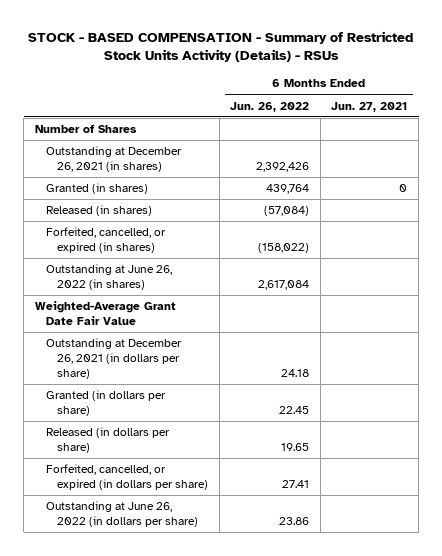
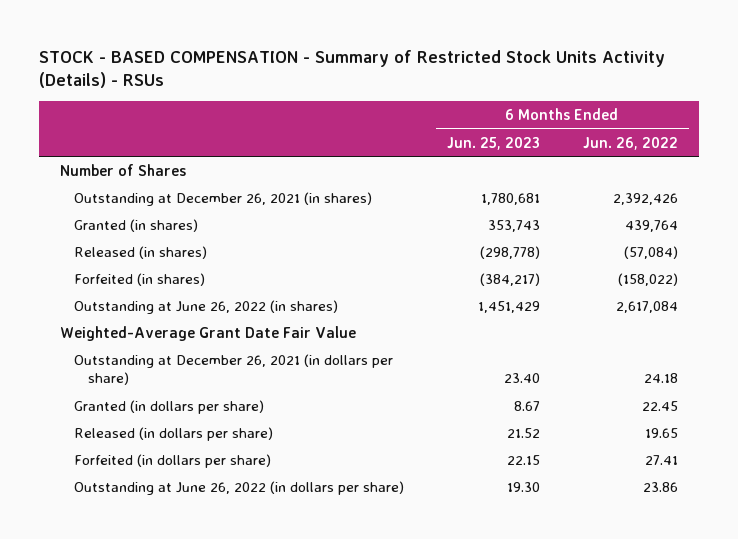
[331,101,408,112] Jun. 27, 2021 -> none
none -> [446,136,540,150] Jun. 25, 2023
[45,227,166,254] Forfeited, cancelled, or expired (in shares) -> [74,272,206,286] Forfeited (in shares)
[45,464,209,491] Forfeited, cancelled, or expired (in dollars per share) -> [74,453,272,468] Forfeited (in dollars per share)

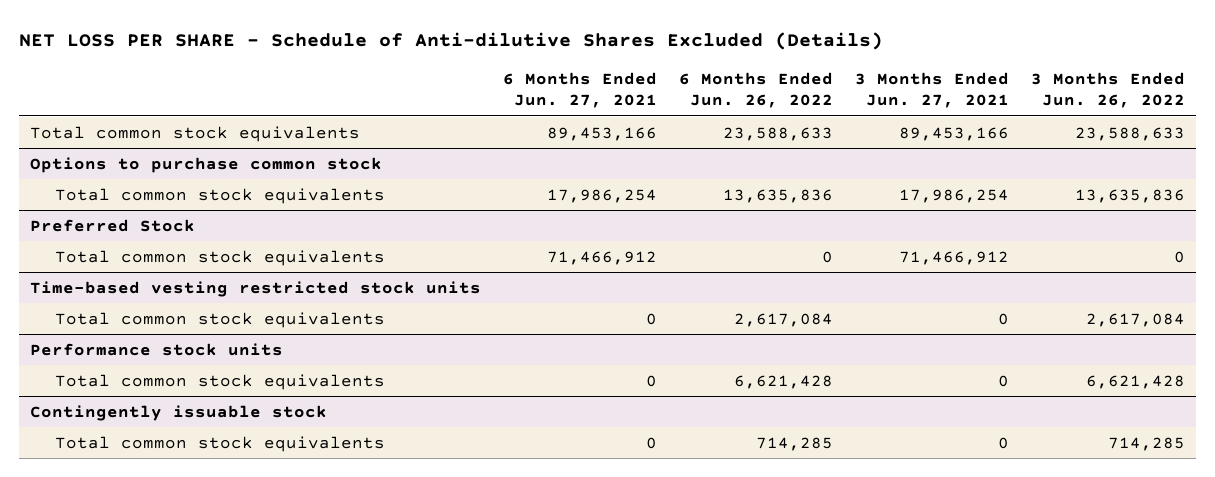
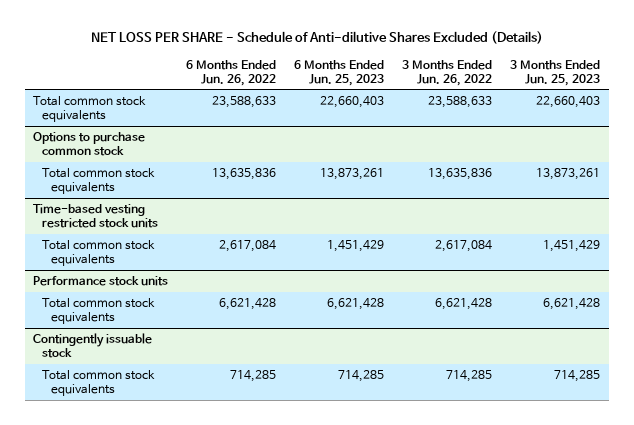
[502,71,657,109] 6 Months Ended Jun. 27, 2021 -> none
[855,71,1010,109] 3 Months Ended Jun. 27, 2021 -> none
none -> [294,59,385,86] 6 Months Ended Jun. 25, 2023
none -> [510,59,601,86] 3 Months Ended Jun. 25, 2023
[29,218,195,232] Preferred Stock -> none
[54,249,385,266] Total common stock equivalents -> none

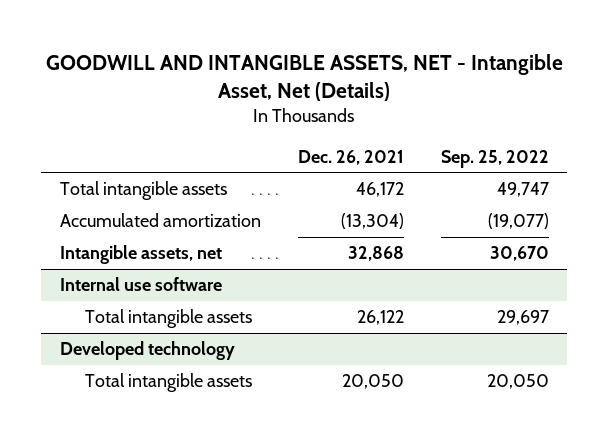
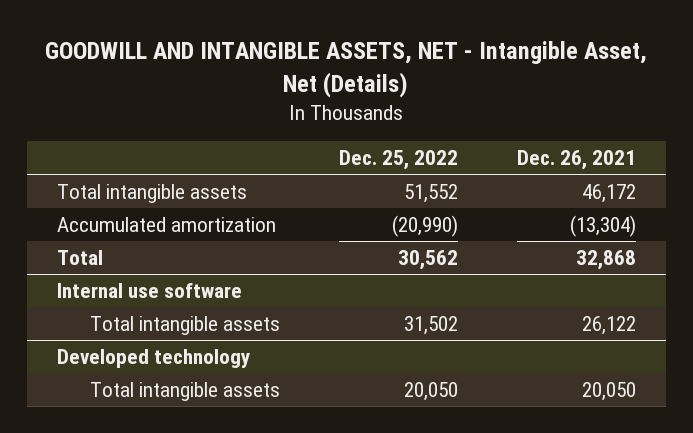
[440,149,549,168] Sep. 25, 2022 -> none
none -> [338,149,458,170] Dec. 25, 2022
[59,245,222,265] Intangible assets, net -> [56,250,103,266] Total

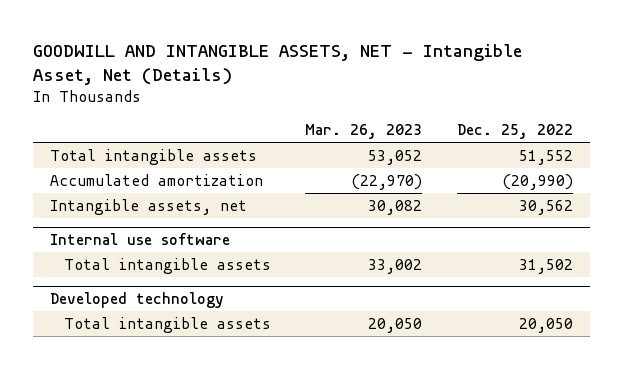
[517,149,637,170] Dec. 26, 2021 -> none
none -> [305,124,423,140] Mar. 26, 2023
[56,250,103,266] Total -> [49,198,247,215] Intangible assets, net

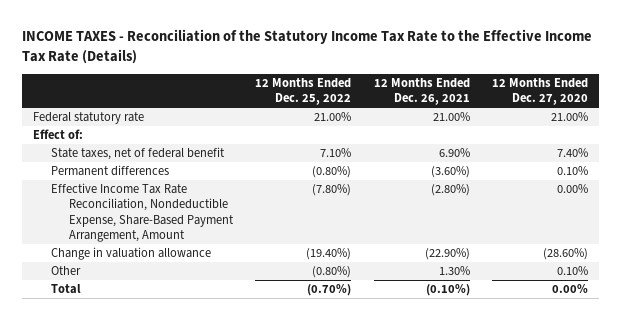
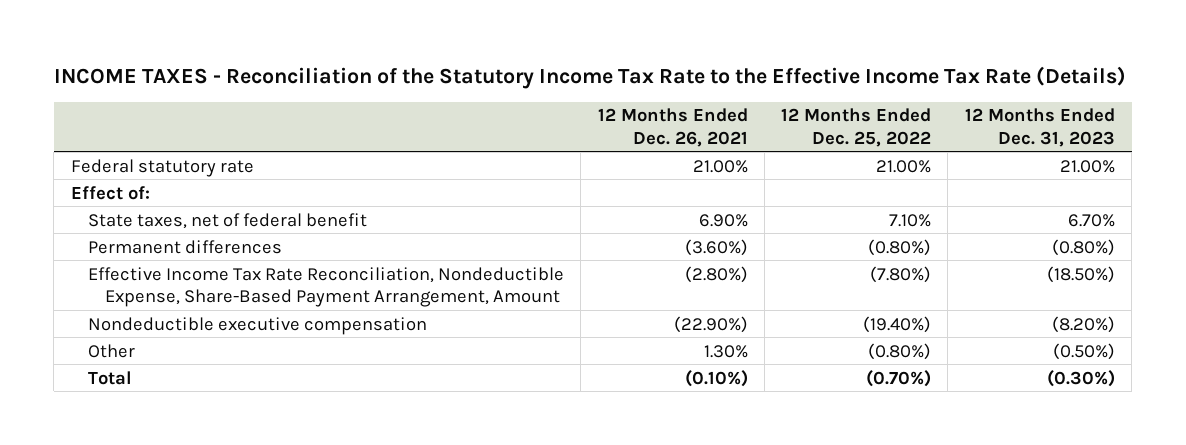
[491,78,588,106] 12 Months Ended Dec. 27, 2020 -> none
none -> [964,108,1115,147] 12 Months Ended Dec. 31, 2023
[51,247,212,261] Change in valuation allowance -> [87,316,427,335] Nondeductible executive compensation

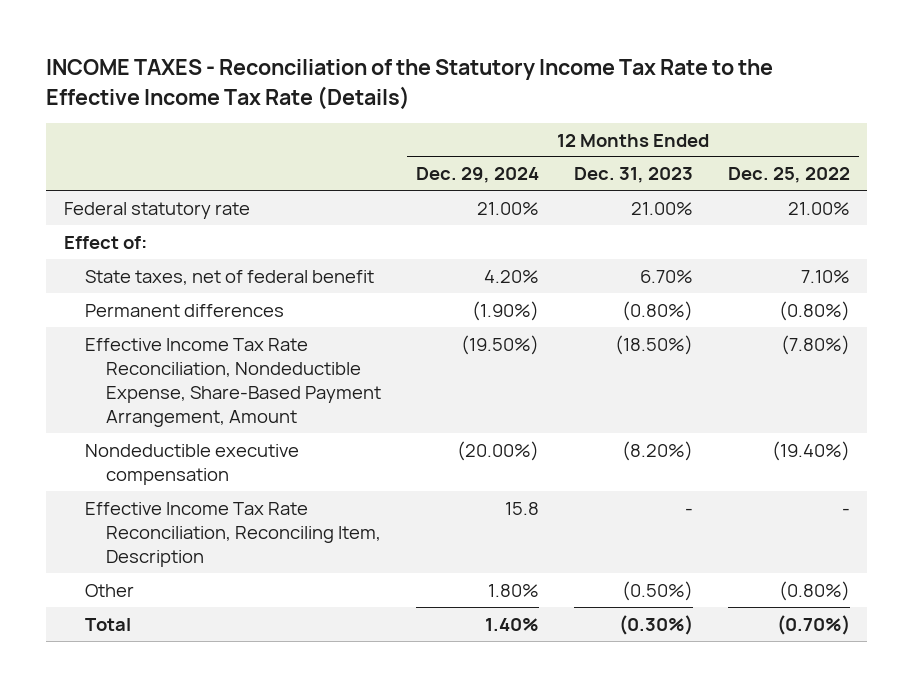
[597,108,748,147] 12 Months Ended Dec. 26, 2021 -> none
none -> [416,167,540,184] Dec. 29, 2024
none -> [85,501,382,567] Effective Income Tax Rate Reconciliation, Reconciling Item, Description

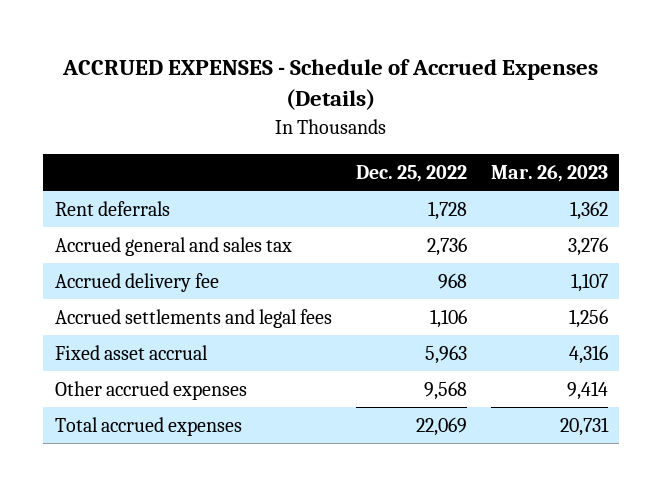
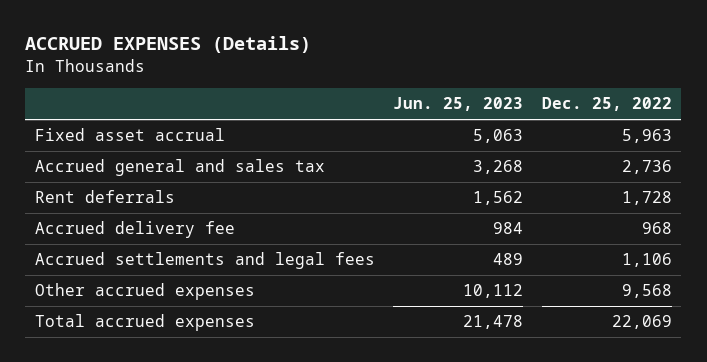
[62,58,599,111] ACCRUED EXPENSES - Schedule of Accrued Expenses (Details) -> [25,36,312,54] ACCRUED EXPENSES (Details)
[490,164,608,182] Mar. 26, 2023 -> none
none -> [393,97,524,112] Jun. 25, 2023
[55,345,209,361] Fixed asset accrual -> [34,128,225,142] Fixed asset accrual
[55,201,171,217] Rent deferrals -> [34,190,175,204] Rent deferrals

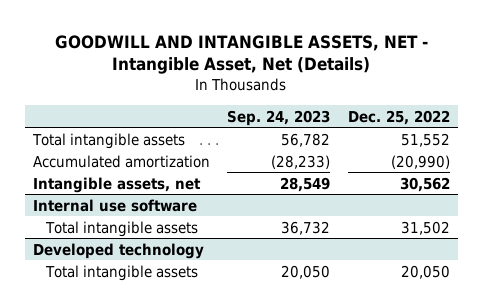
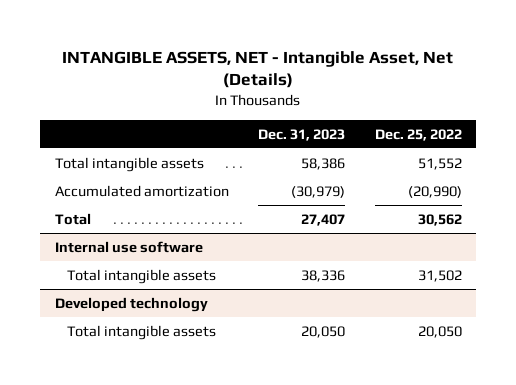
[55,34,429,75] GOODWILL AND INTANGIBLE ASSETS, NET - Intangible Asset, Net (Details) -> [62,50,454,89] INTANGIBLE ASSETS, NET - Intangible Asset, Net (Details)
[227,109,331,126] Sep. 24, 2023 -> none
none -> [258,128,346,141] Dec. 31, 2023
[33,176,202,193] Intangible assets, net -> [54,212,91,225] Total

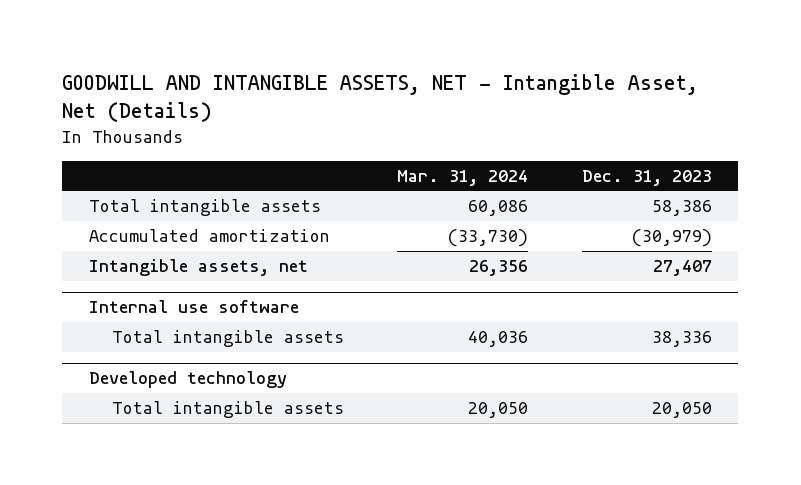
[62,50,454,89] INTANGIBLE ASSETS, NET - Intangible Asset, Net (Details) -> [62,74,699,123] GOODWILL AND INTANGIBLE ASSETS, NET - Intangible Asset, Net (Details)
[374,128,462,141] Dec. 25, 2022 -> none
none -> [397,169,529,186] Mar. 31, 2024
[54,212,91,225] Total -> [88,259,308,277] Intangible assets, net

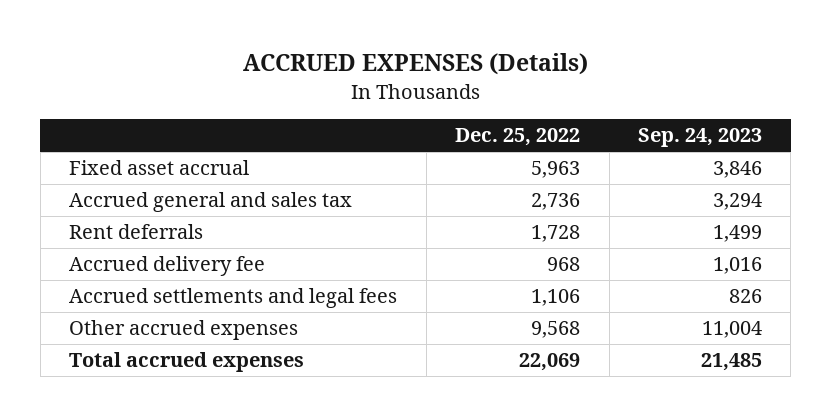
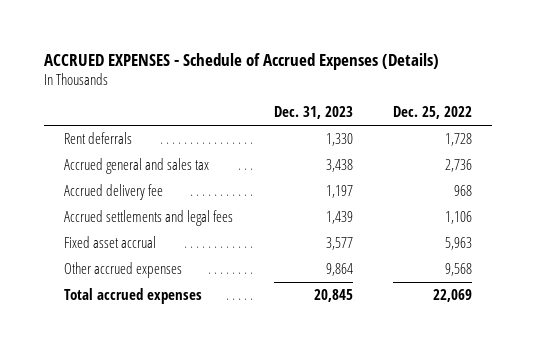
[242,53,588,76] ACCRUED EXPENSES (Details) -> [43,52,439,70] ACCRUED EXPENSES - Schedule of Accrued Expenses (Details)
[637,128,762,148] Sep. 24, 2023 -> none
none -> [273,106,353,120] Dec. 31, 2023
[69,192,353,213] Accrued general and sales tax -> [63,157,209,174] Accrued general and sales tax
[69,160,250,176] Fixed asset accrual -> [63,235,156,248] Fixed asset accrual

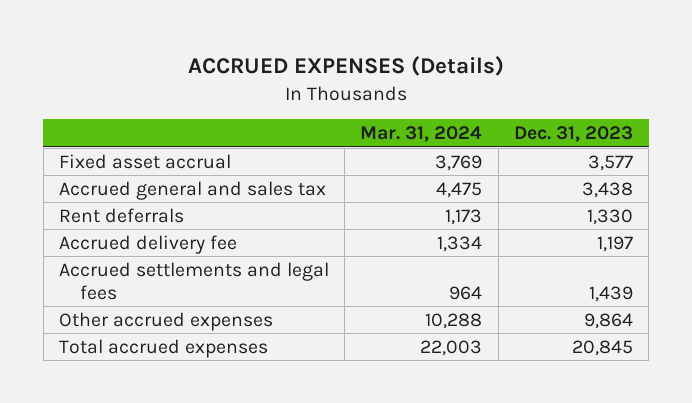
[43,52,439,70] ACCRUED EXPENSES - Schedule of Accrued Expenses (Details) -> [187,56,504,77] ACCRUED EXPENSES (Details)
[393,106,473,120] Dec. 25, 2022 -> none
none -> [360,126,483,143] Mar. 31, 2024
[63,235,156,248] Fixed asset accrual -> [58,153,231,169] Fixed asset accrual
[63,131,132,144] Rent deferrals -> [58,207,184,223] Rent deferrals

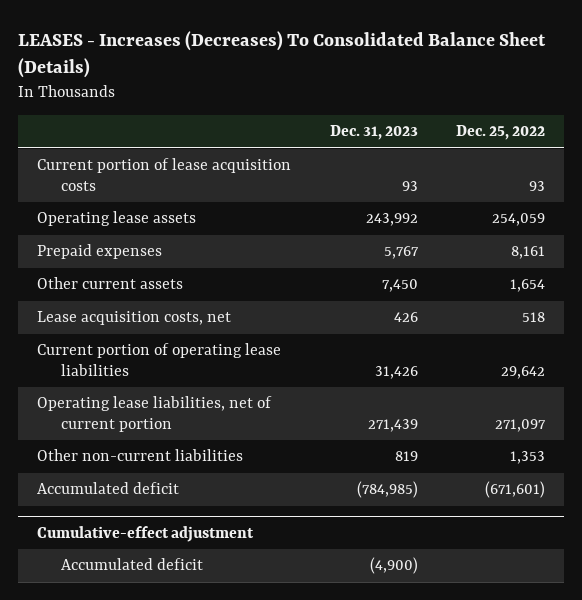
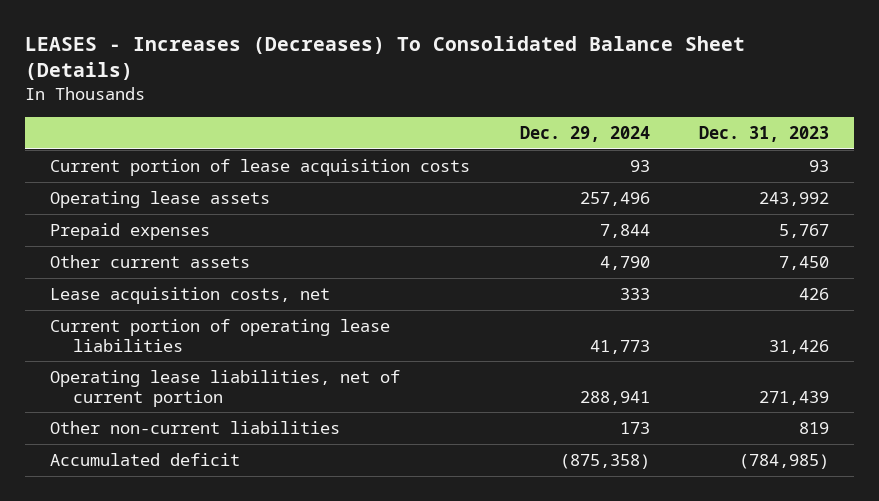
[455,125,545,141] Dec. 25, 2022 -> none
none -> [519,125,650,142] Dec. 29, 2024
[37,525,255,542] Cumulative-effect adjustment -> none
[60,558,203,571] Accumulated deficit -> none

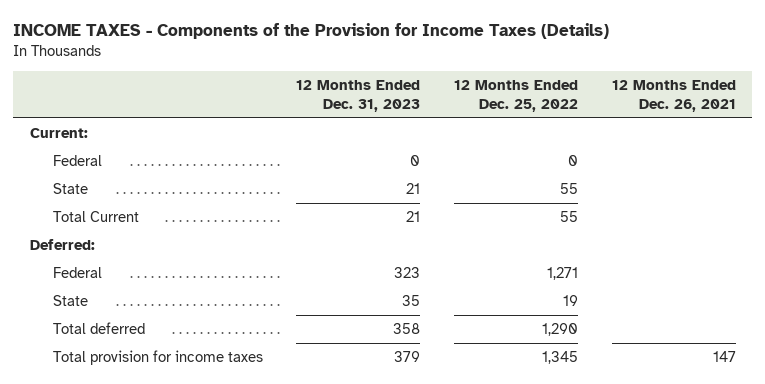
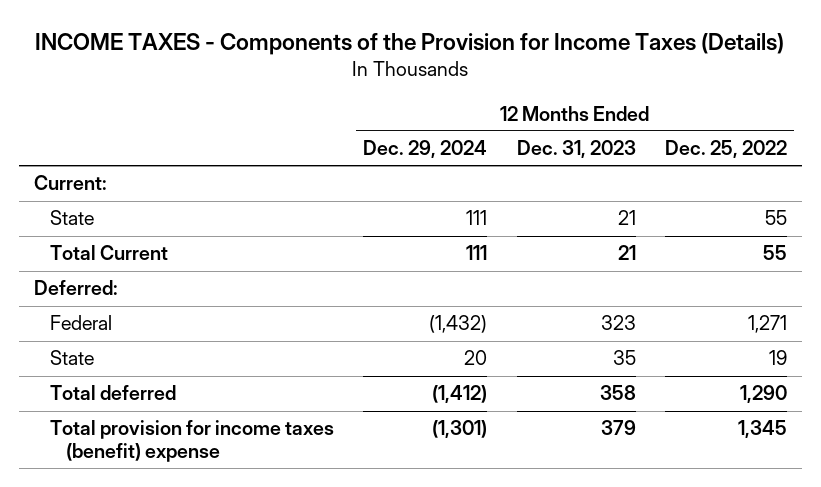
[611,80,736,112] 12 Months Ended Dec. 26, 2021 -> none
none -> [363,140,488,159] Dec. 29, 2024
[52,155,102,167] Federal -> none
[52,350,263,366] Total provision for income taxes -> [49,420,334,463] Total provision for income taxes (benefit) expense

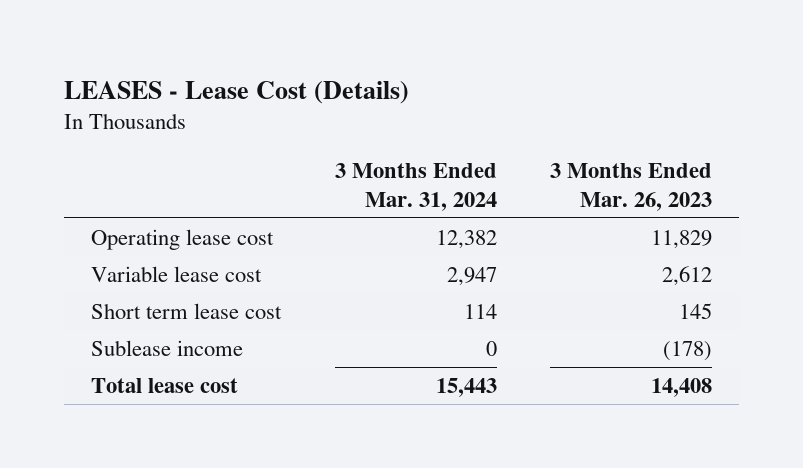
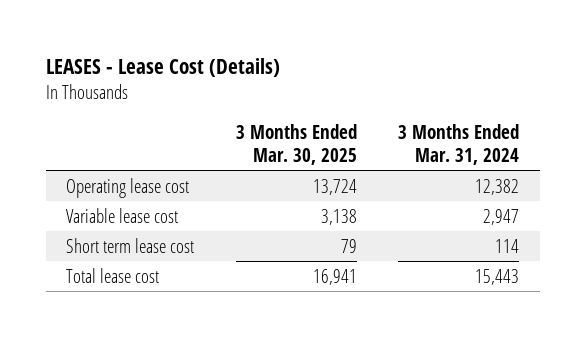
[550,162,713,211] 3 Months Ended Mar. 26, 2023 -> none
none -> [235,124,357,165] 3 Months Ended Mar. 30, 2025
[90,339,243,356] Sublease income -> none

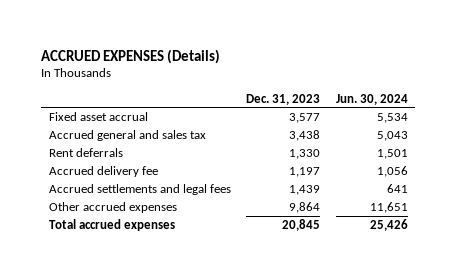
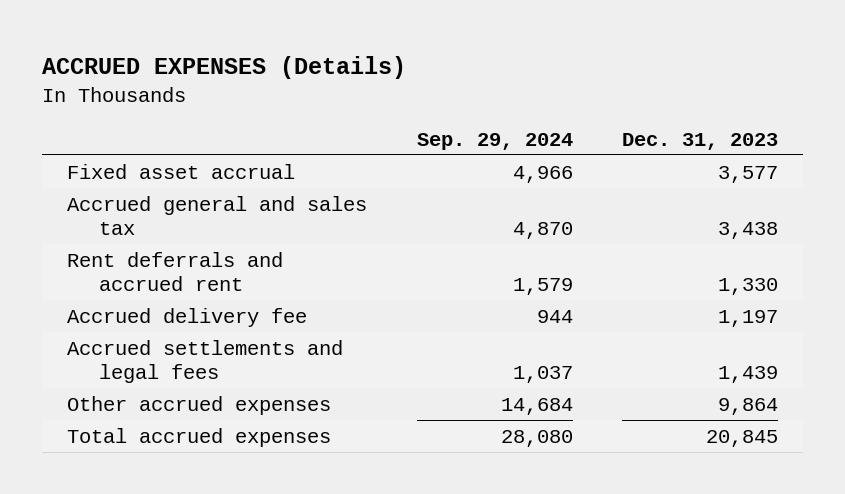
[335,93,408,105] Jun. 30, 2024 -> none
none -> [416,132,573,150] Sep. 29, 2024
[48,147,123,157] Rent deferrals -> [67,251,284,291] Rent deferrals and accrued rent

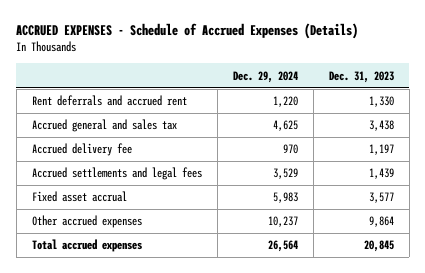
[42,56,407,80] ACCRUED EXPENSES (Details) -> [16,22,359,39] ACCRUED EXPENSES - Schedule of Accrued Expenses (Details)
[416,132,573,150] Sep. 29, 2024 -> none
none -> [232,70,298,83] Dec. 29, 2024
[67,195,368,235] Accrued general and sales tax -> [31,119,177,133] Accrued general and sales tax
[67,163,296,179] Fixed asset accrual -> [31,191,127,203] Fixed asset accrual

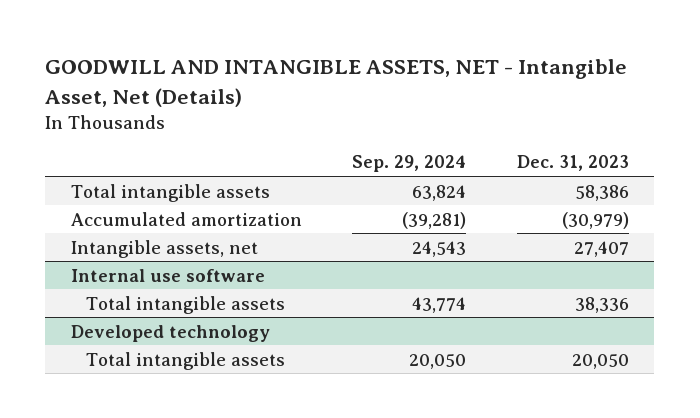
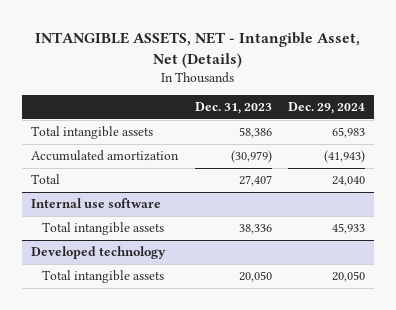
[45,59,628,107] GOODWILL AND INTANGIBLE ASSETS, NET - Intangible Asset, Net (Details) -> [35,32,361,68] INTANGIBLE ASSETS, NET - Intangible Asset, Net (Details)
[352,155,467,173] Sep. 29, 2024 -> none
none -> [288,102,366,115] Dec. 29, 2024
[70,239,258,258] Intangible assets, net -> [30,174,60,185] Total

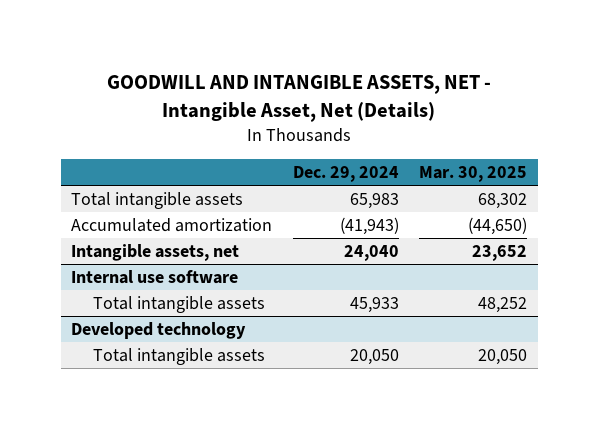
[35,32,361,68] INTANGIBLE ASSETS, NET - Intangible Asset, Net (Details) -> [107,74,492,122] GOODWILL AND INTANGIBLE ASSETS, NET - Intangible Asset, Net (Details)
[194,102,272,115] Dec. 31, 2023 -> none
none -> [419,166,528,183] Mar. 30, 2025
[30,174,60,185] Total -> [70,243,239,261] Intangible assets, net

